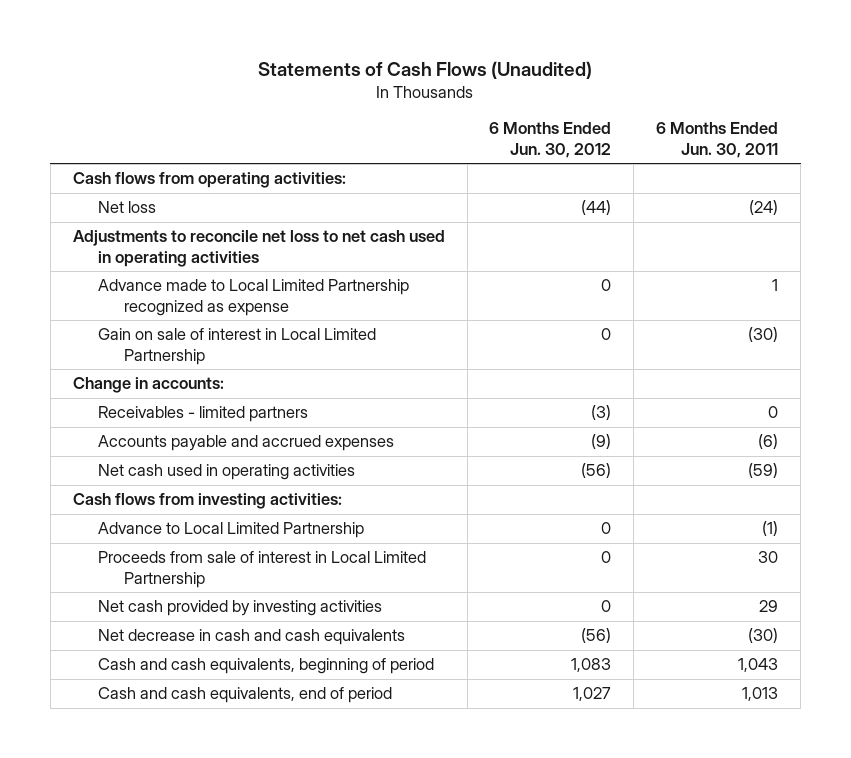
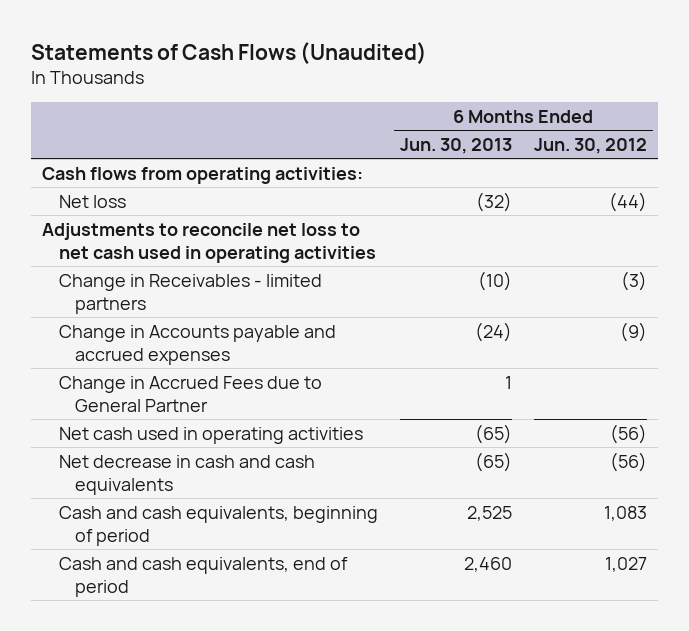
[656,122,779,159] 6 Months Ended Jun. 30, 2011 -> none
none -> [399,137,512,154] Jun. 30, 2013
[98,279,410,316] Advance made to Local Limited Partnership recognized as expense -> none
[98,328,377,365] Gain on sale of interest in Local Limited Partnership -> none
[72,377,224,394] Change in accounts: -> none
[98,406,309,423] Receivables - limited partners -> [58,273,322,314] Change in Receivables - limited partners
[98,435,395,452] Accounts payable and accrued expenses -> [58,324,336,365] Change in Accounts payable and accrued expenses
none -> [58,375,322,412] Change in Accrued Fees due to General Partner
[72,493,342,510] Cash flows from investing activities: -> none
[98,522,365,539] Advance to Local Limited Partnership -> none
[98,551,427,588] Proceeds from sale of interest in Local Limited Partnership -> none
[98,600,383,617] Net cash provided by investing activities -> none

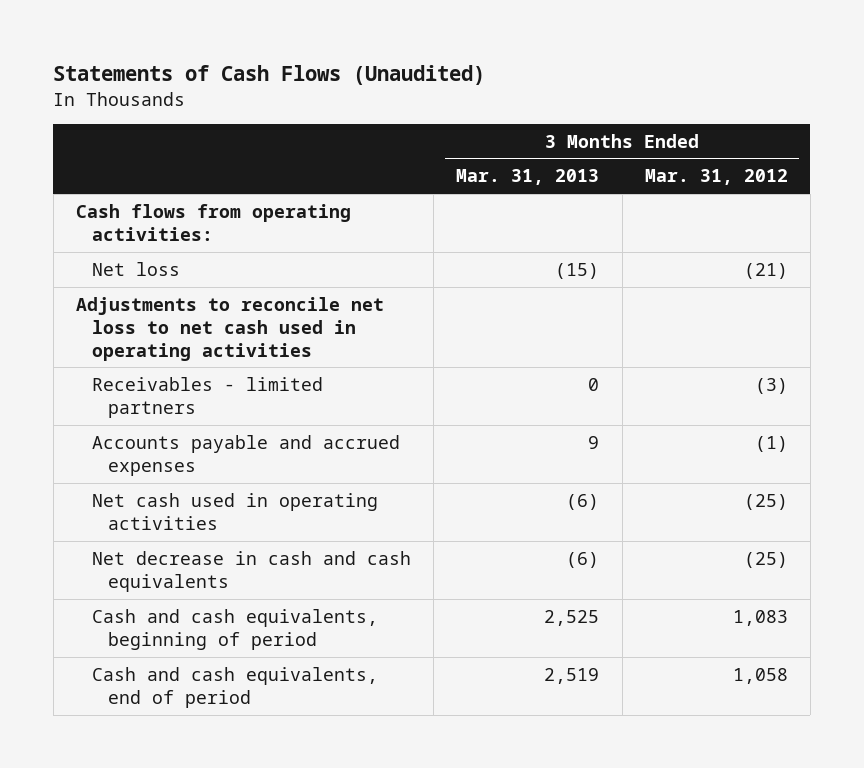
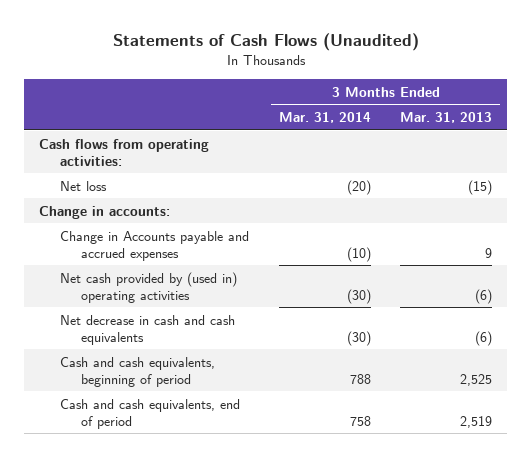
[644,169,788,186] Mar. 31, 2012 -> none
none -> [278,112,371,124] Mar. 31, 2014
[75,296,384,361] Adjustments to reconcile net loss to net cash used in operating activities -> none
[92,376,324,418] Receivables - limited partners -> none
none -> [38,205,170,219] Change in accounts:
[92,434,401,476] Accounts payable and accrued expenses -> [59,230,249,261] Change in Accounts payable and accrued expenses
[92,492,379,530] Net cash used in operating activities -> [59,271,237,303] Net cash provided by (used in) operating activities

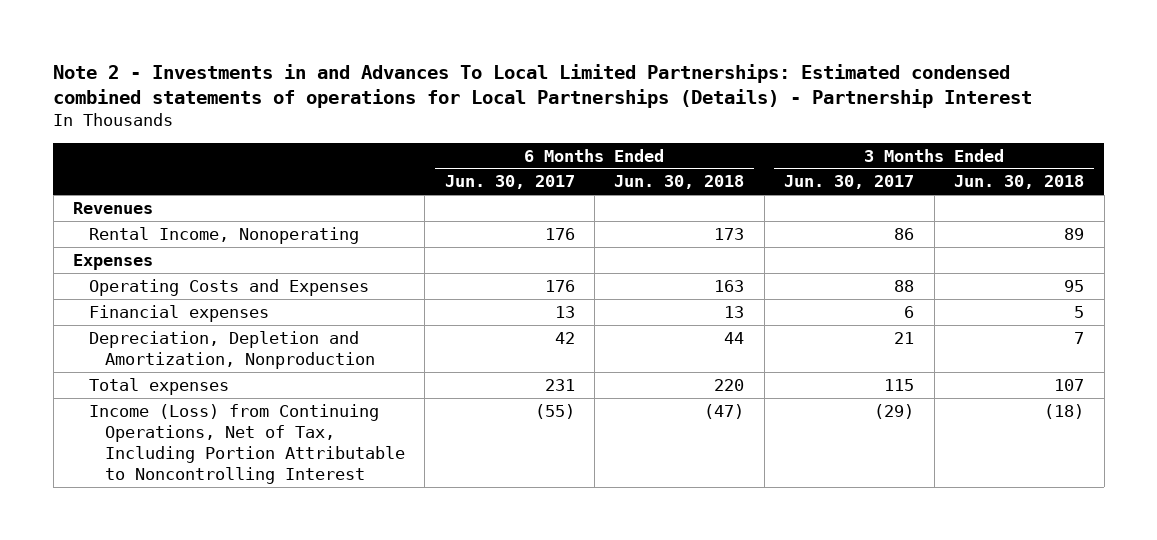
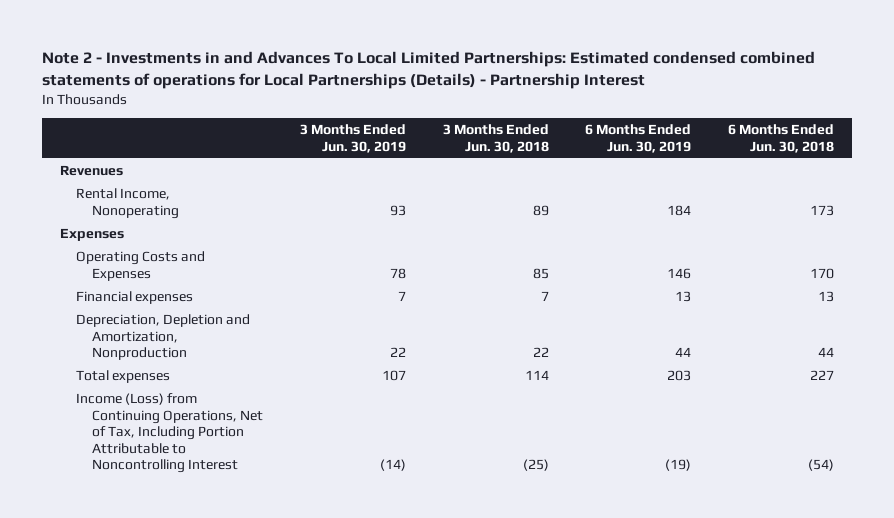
[444,175,575,190] Jun. 30, 2017 -> none
[784,175,915,190] Jun. 30, 2017 -> none
none -> [300,124,407,153] 3 Months Ended Jun. 30, 2019
none -> [585,124,692,153] 6 Months Ended Jun. 30, 2019
[714,279,745,292] 163 -> [810,267,835,279] 170
[1064,279,1085,292] 95 -> [532,267,549,279] 85
[1074,305,1085,318] 5 -> [540,291,549,302] 7
[1074,331,1085,344] 7 -> [532,347,549,358] 22
[714,378,745,391] 220 -> [810,370,835,381] 227
[1054,378,1085,391] 107 -> [524,370,549,381] 114
[704,403,745,419] (47) -> [808,458,835,471] (54)
[1044,403,1085,419] (18) -> [522,458,549,471] (25)

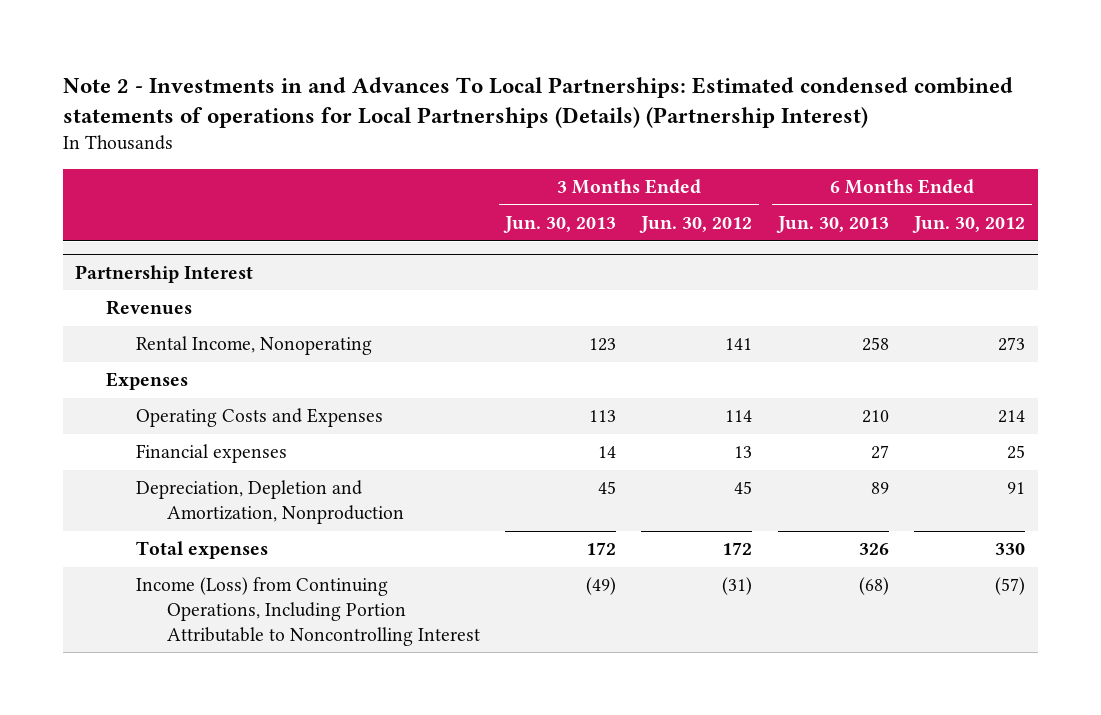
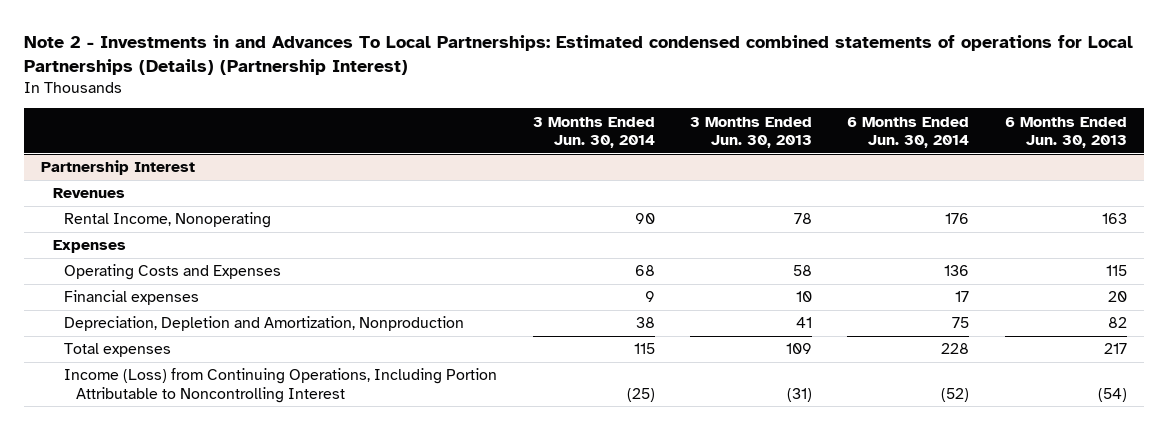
[639,216,753,234] Jun. 30, 2012 -> none
[912,216,1026,234] Jun. 30, 2012 -> none
none -> [532,116,655,148] 3 Months Ended Jun. 30, 2014
none -> [847,116,970,148] 6 Months Ended Jun. 30, 2014
[589,338,617,352] 123 -> [793,213,812,225] 78
[861,337,889,352] 258 -> [1101,213,1127,225] 163
[589,410,617,423] 113 -> [792,265,812,277] 58
[861,410,889,424] 210 -> [1105,265,1127,277] 115
[598,446,617,459] 14 -> [795,291,812,303] 10
[870,445,889,460] 27 -> [1107,291,1127,303] 20
[598,481,617,495] 45 -> [795,317,812,329] 41
[870,482,889,495] 89 -> [1107,317,1127,329] 82
[586,542,617,556] 172 -> [785,343,812,355] 109
[858,543,889,556] 326 -> [1103,343,1127,355] 217
[586,577,617,596] (49) -> [786,387,812,402] (31)
[858,577,889,596] (68) -> [1097,387,1127,402] (54)

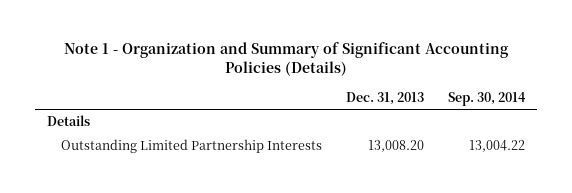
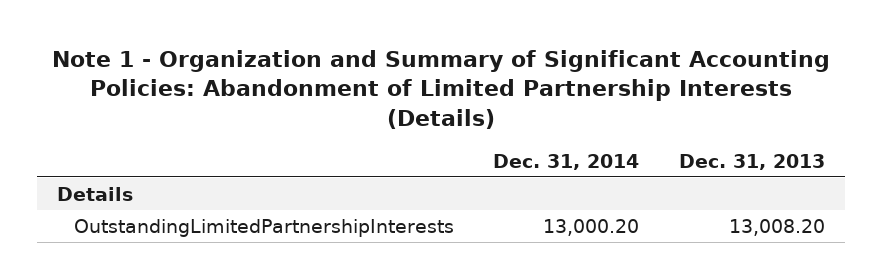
[63,41,509,77] Note 1 - Organization and Summary of Significant Accounting Policies (Details) -> [51,49,830,130] Note 1 - Organization and Summary of Significant Accounting Policies: Abandonment of Limited Partnership Interests (Details)
[447,91,526,106] Sep. 30, 2014 -> none
none -> [493,154,640,171] Dec. 31, 2014
[60,139,322,154] Outstanding Limited Partnership Interests -> [73,218,454,237] OutstandingLimitedPartnershipInterests

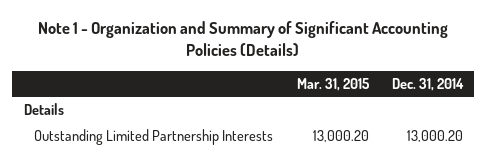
[51,49,830,130] Note 1 - Organization and Summary of Significant Accounting Policies: Abandonment of Limited Partnership Interests (Details) -> [38,21,449,57] Note 1 - Organization and Summary of Significant Accounting Policies (Details)
[678,154,825,171] Dec. 31, 2013 -> none
none -> [296,77,370,91] Mar. 31, 2015
[73,218,454,237] OutstandingLimitedPartnershipInterests -> [34,128,274,145] Outstanding Limited Partnership Interests

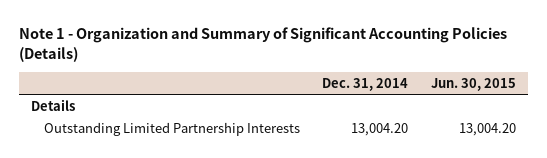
[296,77,370,91] Mar. 31, 2015 -> none
none -> [431,77,517,91] Jun. 30, 2015
[406,129,463,142] 13,000.20 -> [351,122,409,136] 13,004.20

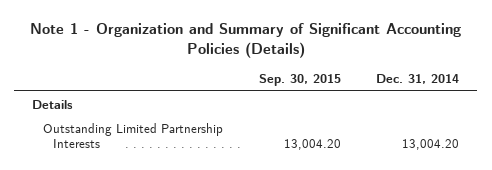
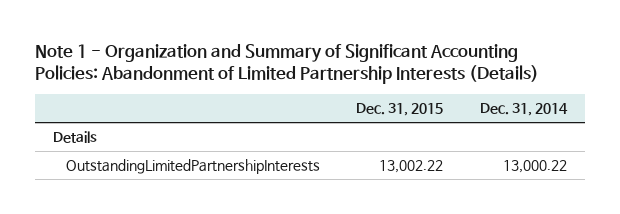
[29,22,461,58] Note 1 - Organization and Summary of Significant Accounting Policies (Details) -> [35,44,540,85] Note 1 - Organization and Summary of Significant Accounting Policies: Abandonment of Limited Partnership Interests (Details)
[258,74,341,87] Sep. 30, 2015 -> none
none -> [356,102,444,116] Dec. 31, 2015
[42,122,223,149] Outstanding Limited Partnership Interests -> none
none -> [65,159,320,175] OutstandingLimitedPartnershipInterests

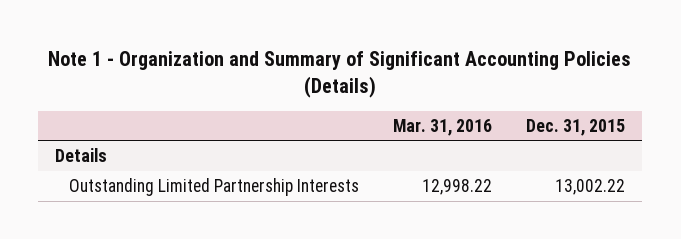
[35,44,540,85] Note 1 - Organization and Summary of Significant Accounting Policies: Abandonment of Limited Partnership Interests (Details) -> [48,50,632,98] Note 1 - Organization and Summary of Significant Accounting Policies (Details)
[479,102,568,116] Dec. 31, 2014 -> none
none -> [393,118,493,136] Mar. 31, 2016
[65,159,320,175] OutstandingLimitedPartnershipInterests -> [69,178,360,197] Outstanding Limited Partnership Interests

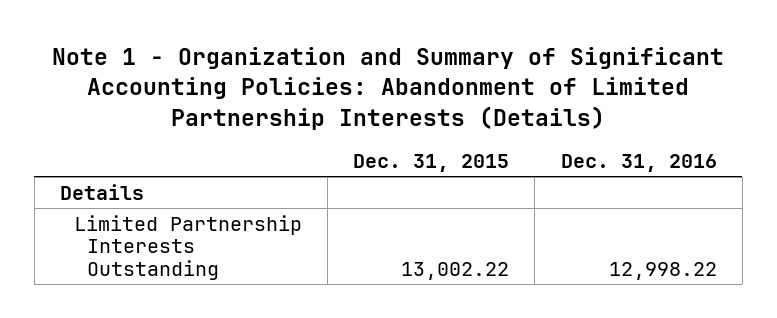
[48,50,632,98] Note 1 - Organization and Summary of Significant Accounting Policies (Details) -> [52,46,725,130] Note 1 - Organization and Summary of Significant Accounting Policies: Abandonment of Limited Partnership Interests (Details)
[393,118,493,136] Mar. 31, 2016 -> none
none -> [560,153,717,172] Dec. 31, 2016
[69,178,360,197] Outstanding Limited Partnership Interests -> [73,214,302,280] Limited Partnership Interests Outstanding

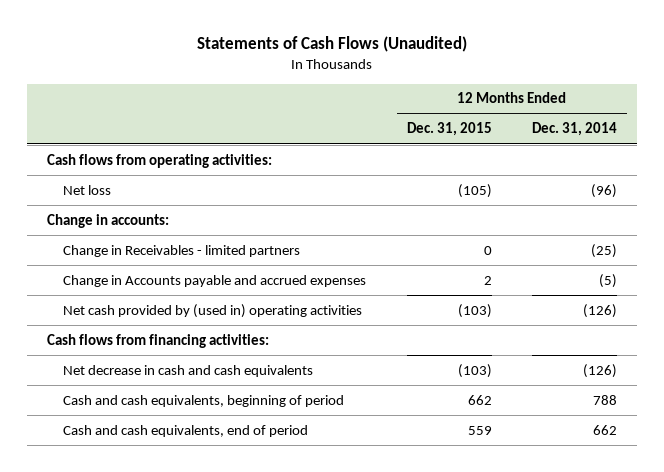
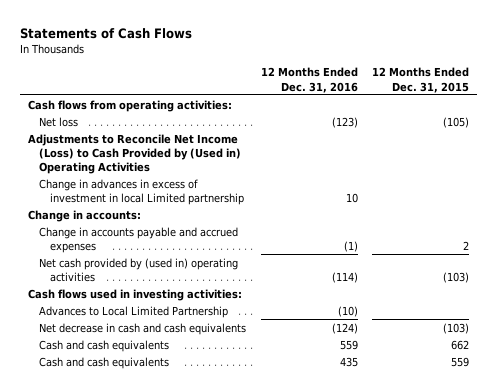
[197,36,468,53] Statements of Cash Flows (Unaudited) -> [20,27,193,39] Statements of Cash Flows
[532,122,618,137] Dec. 31, 2014 -> none
none -> [260,67,358,93] 12 Months Ended Dec. 31, 2016
none -> [27,133,241,174] Adjustments to Reconcile Net Income (Loss) to Cash Provided by (Used in) Operating Activities
none -> [38,178,244,205] Change in advances in excess of investment in local Limited partnership
[63,244,301,257] Change in Receivables - limited partners -> none
[63,274,367,287] Change in Accounts payable and accrued expenses -> [38,226,238,253] Change in accounts payable and accrued expenses
[47,333,270,348] Cash flows from financing activities: -> none
none -> [27,288,242,301] Cash flows used in investing activities:
none -> [38,305,228,318] Advances to Local Limited Partnership
[63,394,345,407] Cash and cash equivalents, beginning of period -> [38,339,169,352] Cash and cash equivalents
[63,424,309,437] Cash and cash equivalents, end of period -> [38,356,169,369] Cash and cash equivalents

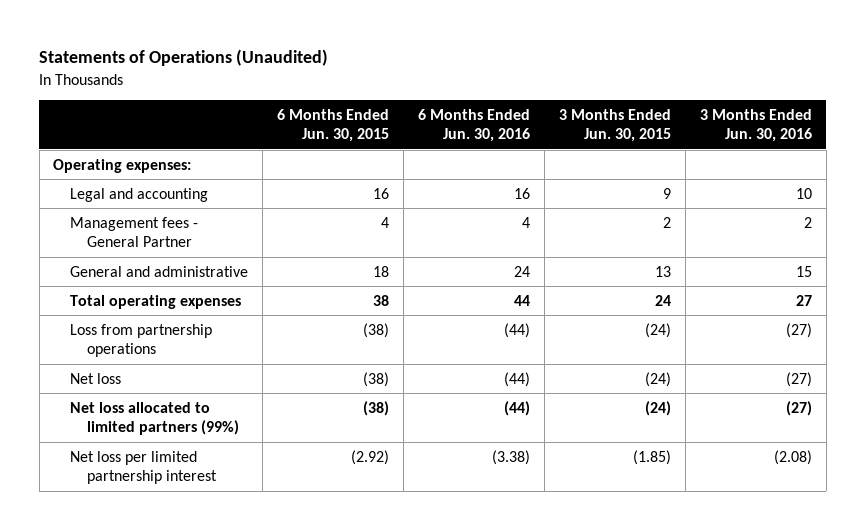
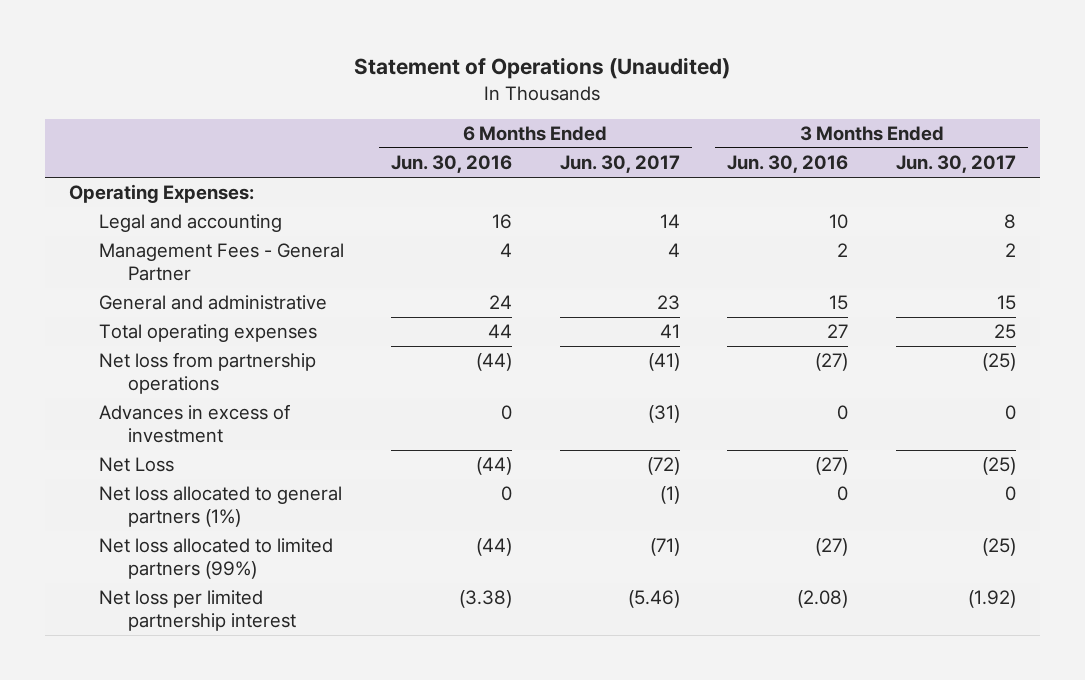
[39,49,329,67] Statements of Operations (Unaudited) -> [354,57,731,80] Statement of Operations (Unaudited)
[276,108,389,143] 6 Months Ended Jun. 30, 2015 -> none
[558,108,671,143] 3 Months Ended Jun. 30, 2015 -> none
none -> [559,155,680,174] Jun. 30, 2017
none -> [895,155,1016,174] Jun. 30, 2017
[53,158,192,173] Operating expenses: -> [69,184,255,204] Operating Expenses:
[70,216,199,248] Management fees - General Partner -> [98,243,344,281] Management Fees - General Partner
[70,323,213,358] Loss from partnership operations -> [98,352,316,394] Net loss from partnership operations
none -> [98,404,290,443] Advances in excess of investment
[70,372,122,384] Net loss -> [98,457,174,473] Net Loss
none -> [98,486,342,527] Net loss allocated to general partners (1%)

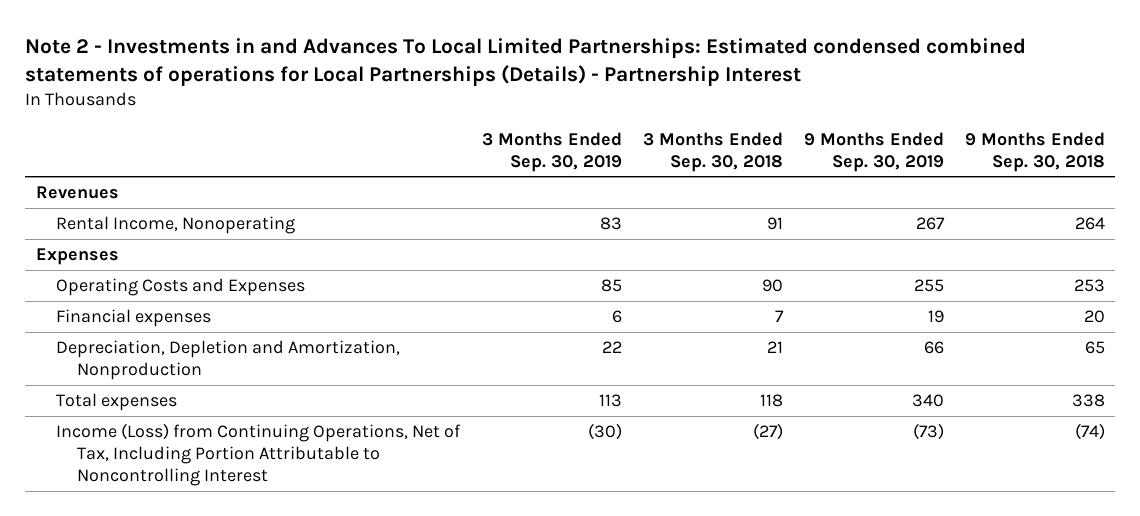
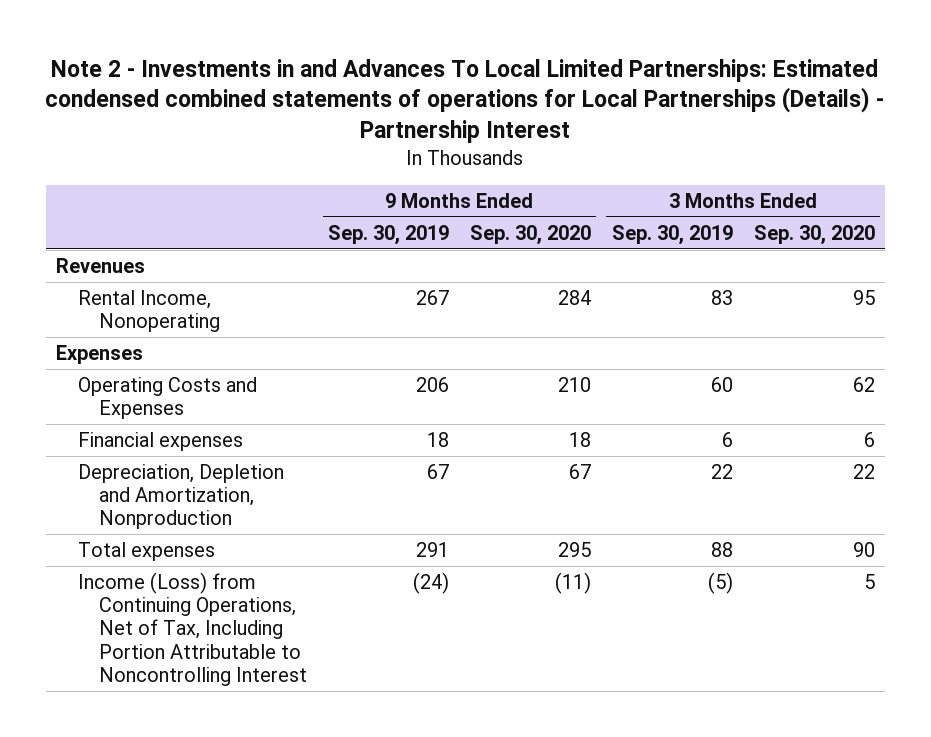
[642,131,783,172] 3 Months Ended Sep. 30, 2018 -> none
[964,131,1105,172] 9 Months Ended Sep. 30, 2018 -> none
none -> [469,224,591,245] Sep. 30, 2020
none -> [753,224,875,245] Sep. 30, 2020
[600,279,622,293] 85 -> [710,377,733,393] 60
[913,279,944,293] 255 -> [415,377,449,393] 206
[927,310,944,324] 19 -> [426,432,449,448] 18
[923,341,944,355] 66 -> [426,464,449,480] 67
[598,394,622,408] 113 -> [710,542,733,558] 88
[911,394,944,408] 340 -> [415,542,449,558] 291
[587,423,622,441] (30) -> [707,572,733,595] (5)
[912,423,944,441] (73) -> [412,572,449,595] (24)

